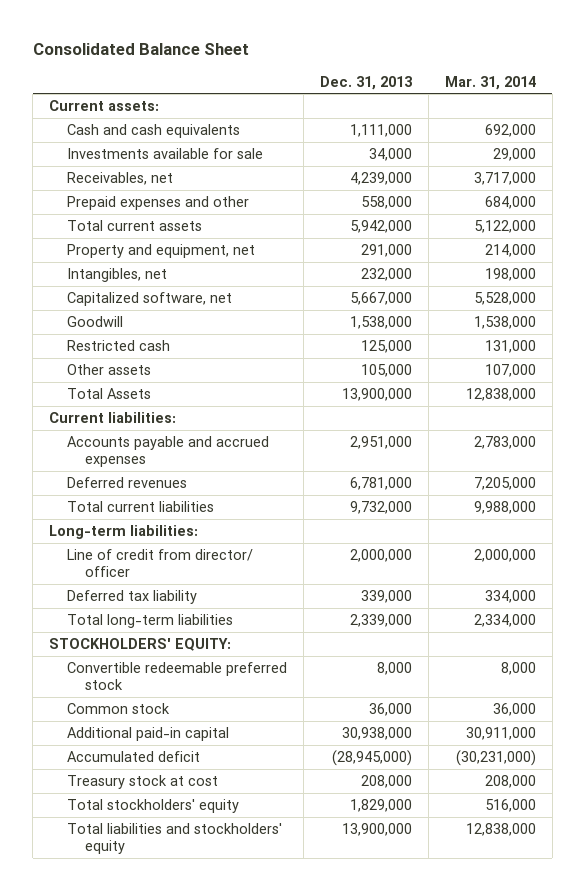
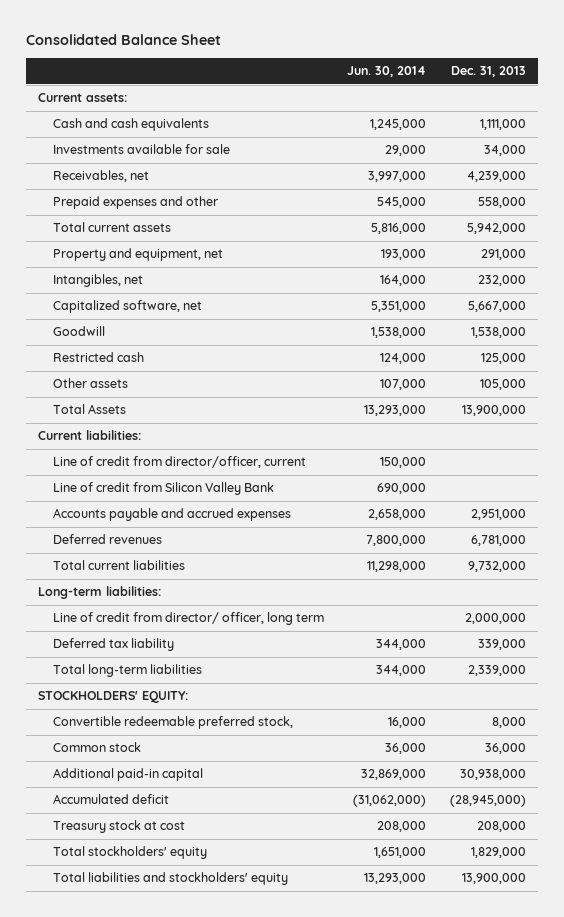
[444,75,536,90] Mar. 31, 2014 -> none
none -> [347,66,427,78] Jun. 30, 2014
none -> [52,456,306,469] Line of credit from director/officer, current
none -> [52,482,274,496] Line of credit from Silicon Valley Bank
[67,548,254,578] Line of credit from director/ officer -> [52,612,324,626] Line of credit from director/ officer, long term
[67,661,288,691] Convertible redeemable preferred stock -> [52,716,293,730] Convertible redeemable preferred stock,

